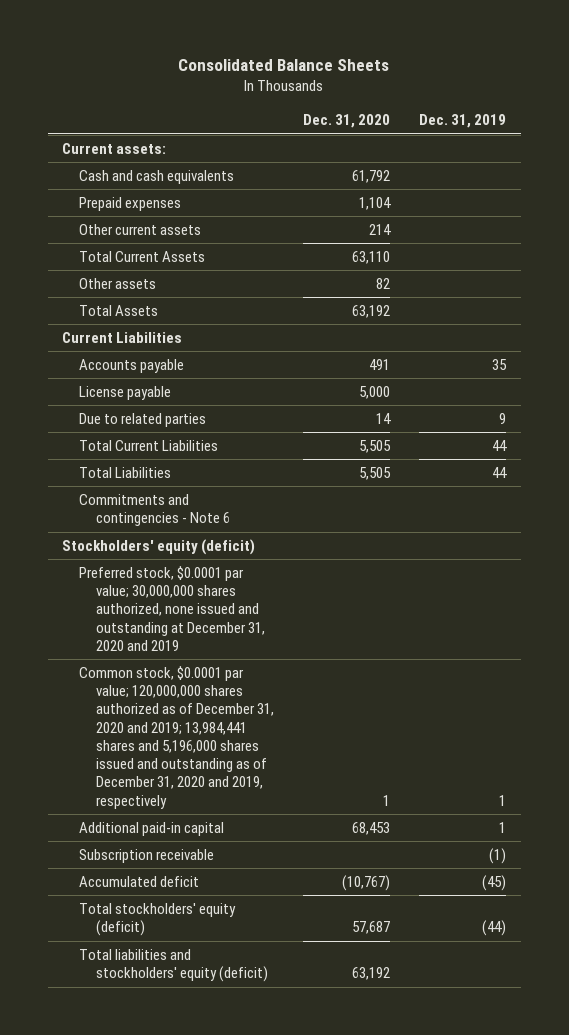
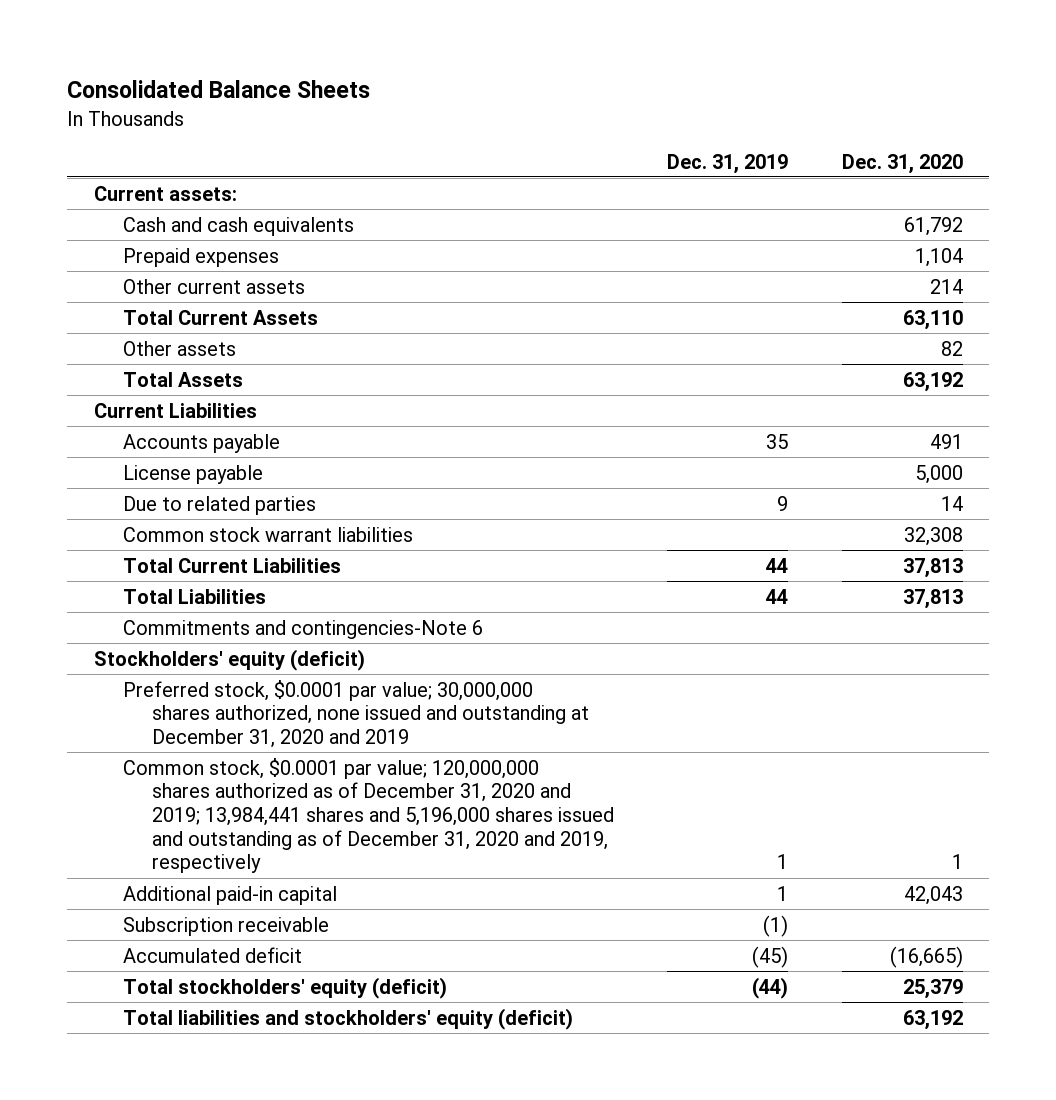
none -> [122,526,413,542] Common stock warrant liabilities
[359,439,392,453] 5,505 -> [902,557,963,578] 37,813
[359,466,392,480] 5,505 -> [902,588,963,609] 37,813
[79,493,231,527] Commitments and contingencies - Note 6 -> [122,619,483,639] Commitments and contingencies-Note 6
[352,821,391,835] 68,453 -> [903,885,963,905] 42,043
[342,874,391,891] (10,767) -> [889,945,963,968] (16,665)
[352,921,391,935] 57,687 -> [902,978,963,999] 25,379

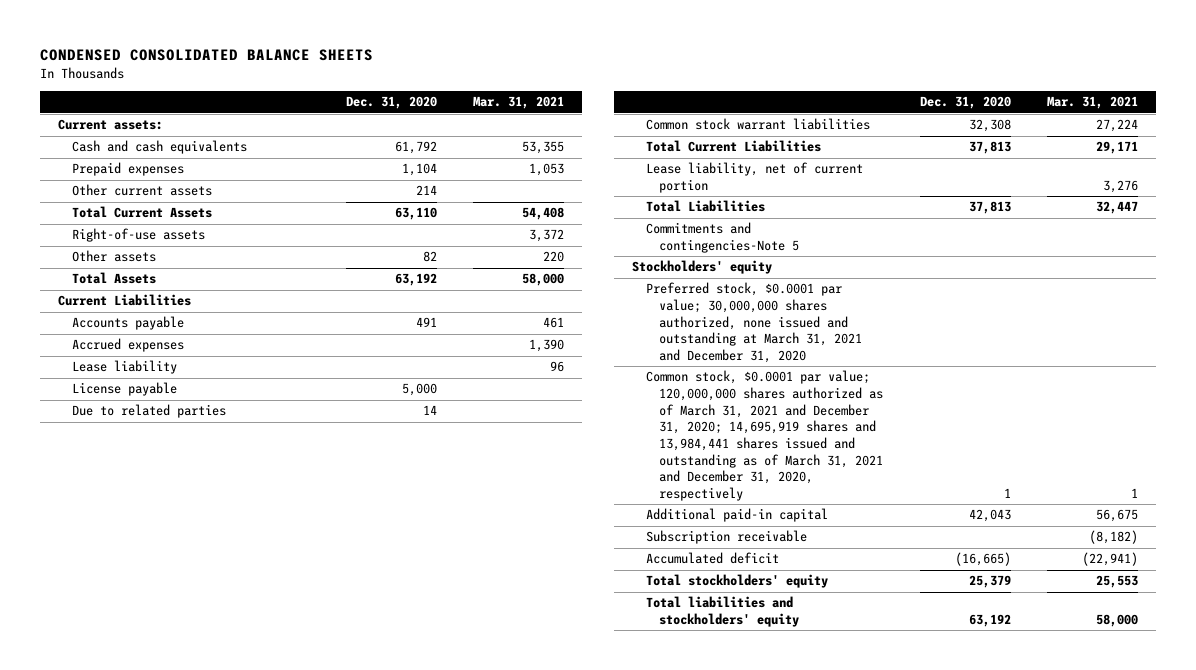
[67,80,371,99] Consolidated Balance Sheets -> [40,49,374,62] CONDENSED CONSOLIDATED BALANCE SHEETS
[667,153,789,174] Dec. 31, 2019 -> none
none -> [472,96,564,110] Mar. 31, 2021
none -> [71,228,205,243] Right-of-use assets
none -> [71,338,184,353] Accrued expenses
none -> [71,360,177,375] Lease liability
none -> [645,162,863,194] Lease liability, net of current portion
[122,619,483,639] Commitments and contingencies-Note 6 -> [645,222,800,254] Commitments and contingencies-Note 5
[93,648,365,671] Stockholders' equity (deficit) -> [632,260,773,275] Stockholders' equity
[122,679,589,748] Preferred stock, $0.0001 par value; 30,000,000 shares authorized, none issued and outstanding at December 31, 2020 and 2019 -> [645,282,863,363] Preferred stock, $0.0001 par value; 30,000,000 shares authorized, none issued and outstanding at March 31, 2021 and December 31, 2020
[122,757,614,874] Common stock, $0.0001 par value; 120,000,000 shares authorized as of December 31, 2020 and 2019; 13,984,441 shares and 5,196,000 shares issued and outstanding as of December 31, 2020 and 2019, respectively -> [645,370,884,501] Common stock, $0.0001 par value; 120,000,000 shares authorized as of March 31, 2021 and December 31, 2020; 14,695,919 shares and 13,984,441 shares issued and outstanding as of March 31, 2021 and December 31, 2020, respectively
[122,976,447,999] Total stockholders' equity (deficit) -> [645,574,828,589] Total stockholders' equity
[122,1007,573,1030] Total liabilities and stockholders' equity (deficit) -> [645,596,800,628] Total liabilities and stockholders' equity

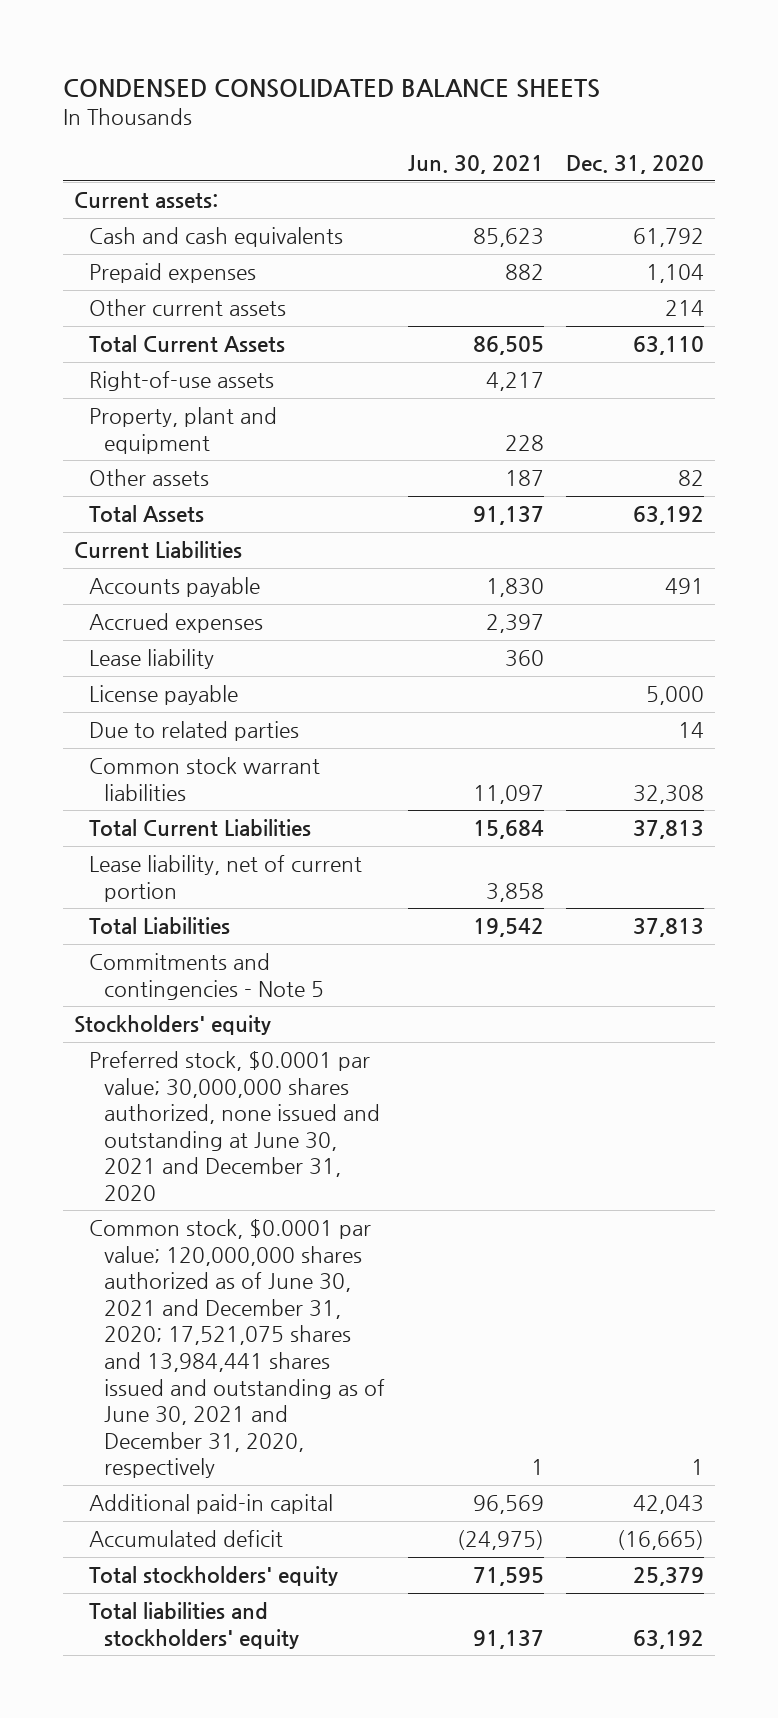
[472,96,564,110] Mar. 31, 2021 -> none
none -> [407,155,544,175] Jun. 30, 2021
none -> [89,407,278,454] Property, plant and equipment
[645,222,800,254] Commitments and contingencies-Note 5 -> [89,953,325,1000] Commitments and contingencies - Note 5
[645,282,863,363] Preferred stock, $0.0001 par value; 30,000,000 shares authorized, none issued and outstanding at March 31, 2021 and December 31, 2020 -> [89,1051,381,1201] Preferred stock, $0.0001 par value; 30,000,000 shares authorized, none issued and outstanding at June 30, 2021 and December 31, 2020
[645,370,884,501] Common stock, $0.0001 par value; 120,000,000 shares authorized as of March 31, 2021 and December 31, 2020; 14,695,919 shares and 13,984,441 shares issued and outstanding as of March 31, 2021 and December 31, 2020, respectively -> [89,1219,386,1479] Common stock, $0.0001 par value; 120,000,000 shares authorized as of June 30, 2021 and December 31, 2020; 17,521,075 shares and 13,984,441 shares issued and outstanding as of June 30, 2021 and December 31, 2020, respectively
[645,530,807,545] Subscription receivable -> none

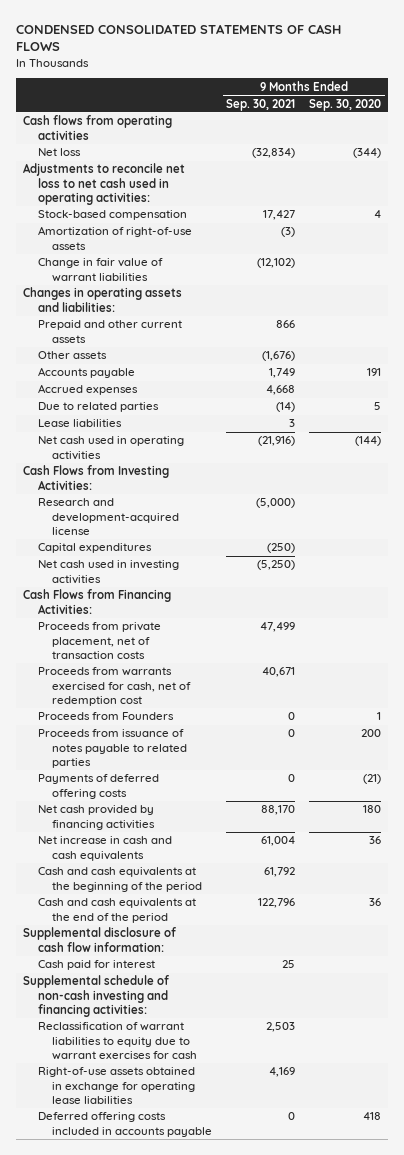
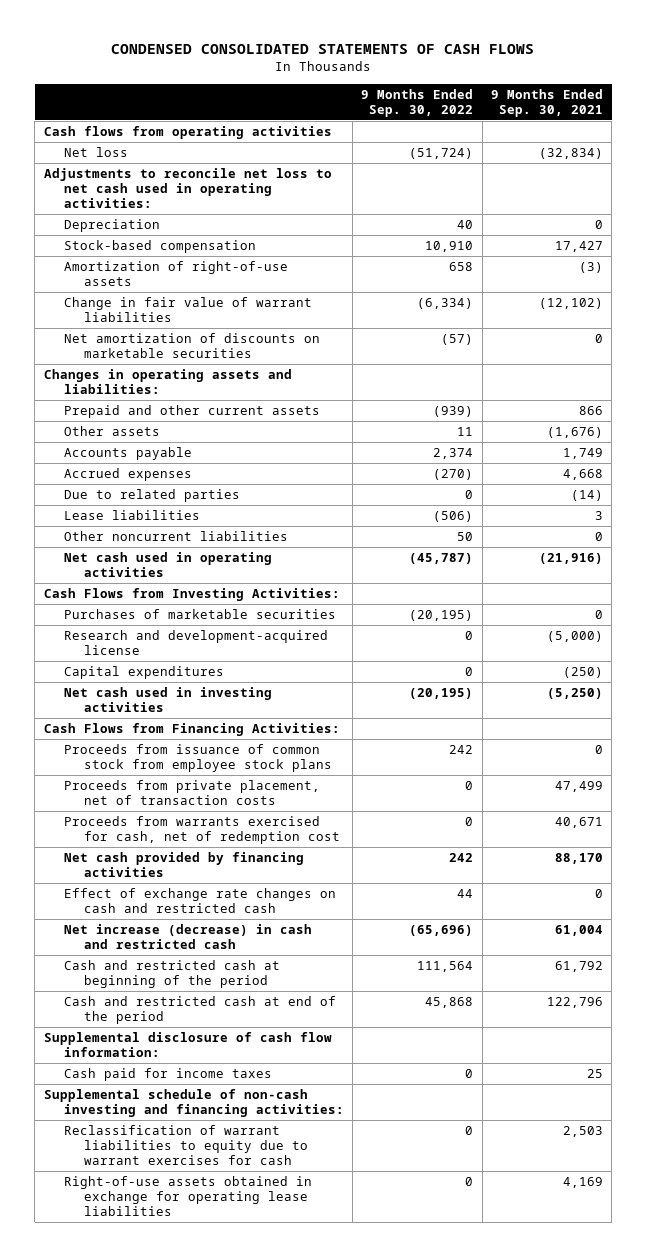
[309,98,382,111] Sep. 30, 2020 -> none
none -> [361,88,474,118] 9 Months Ended Sep. 30, 2022
none -> [63,218,160,232] Depreciation
none -> [63,332,320,359] Net amortization of discounts on marketable securities
none -> [63,530,288,541] Other noncurrent liabilities
none -> [63,608,336,619] Purchases of marketable securities
none -> [63,743,332,773] Proceeds from issuance of common stock from employee stock plans
[37,712,174,721] Proceeds from Founders -> none
[37,729,188,768] Proceeds from issuance of notes payable to related parties -> none
[37,774,159,799] Payments of deferred offering costs -> none
none -> [63,887,336,914] Effect of exchange rate changes on cash and restricted cash
[37,836,172,861] Net increase in cash and cash equivalents -> [63,923,312,950] Net increase (decrease) in cash and restricted cash
[37,867,203,892] Cash and cash equivalents at the beginning of the period -> [63,959,280,989] Cash and restricted cash at beginning of the period
[37,898,196,923] Cash and cash equivalents at the end of the period -> [63,995,336,1025] Cash and restricted cash at end of the period
[37,960,155,971] Cash paid for interest -> [63,1067,272,1081] Cash paid for income taxes
[37,1112,213,1137] Deferred offering costs included in accounts payable -> none

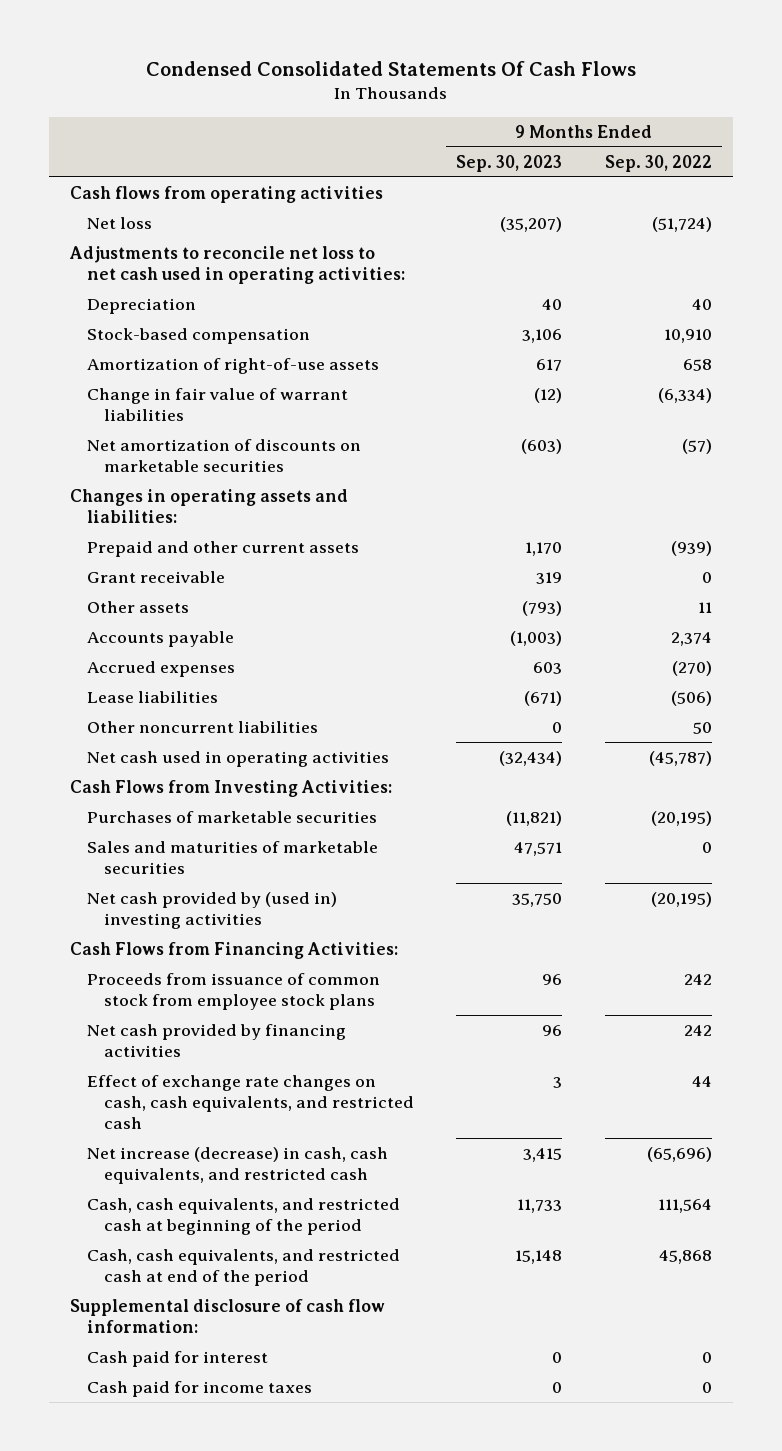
[111,44,535,55] CONDENSED CONSOLIDATED STATEMENTS OF CASH FLOWS -> [145,60,636,76] Condensed Consolidated Statements Of Cash Flows
[491,88,604,118] 9 Months Ended Sep. 30, 2021 -> none
none -> [456,154,563,172] Sep. 30, 2023
none -> [87,570,226,583] Grant receivable
[63,488,240,502] Due to related parties -> none
[63,629,328,656] Research and development-acquired license -> none
[63,665,224,679] Capital expenditures -> none
none -> [87,840,379,874] Sales and maturities of marketable securities
[63,686,272,713] Net cash used in investing activities -> [87,891,338,929] Net cash provided by (used in) investing activities
[63,779,320,806] Proceeds from private placement, net of transaction costs -> none
[63,815,340,845] Proceeds from warrants exercised for cash, net of redemption cost -> none
[63,887,336,914] Effect of exchange rate changes on cash and restricted cash -> [87,1074,415,1129] Effect of exchange rate changes on cash, cash equivalents, and restricted cash
[63,923,312,950] Net increase (decrease) in cash and restricted cash -> [87,1146,389,1184] Net increase (decrease) in cash, cash equivalents, and restricted cash
[63,959,280,989] Cash and restricted cash at beginning of the period -> [87,1197,401,1235] Cash, cash equivalents, and restricted cash at beginning of the period
[63,995,336,1025] Cash and restricted cash at end of the period -> [87,1248,401,1286] Cash, cash equivalents, and restricted cash at end of the period
none -> [87,1350,269,1367] Cash paid for interest
[43,1088,344,1118] Supplemental schedule of non-cash investing and financing activities: -> none
[63,1124,308,1166] Reclassification of warrant liabilities to equity due to warrant exercises for cash -> none
[63,1175,312,1217] Right-of-use assets obtained in exchange for operating lease liabilities -> none

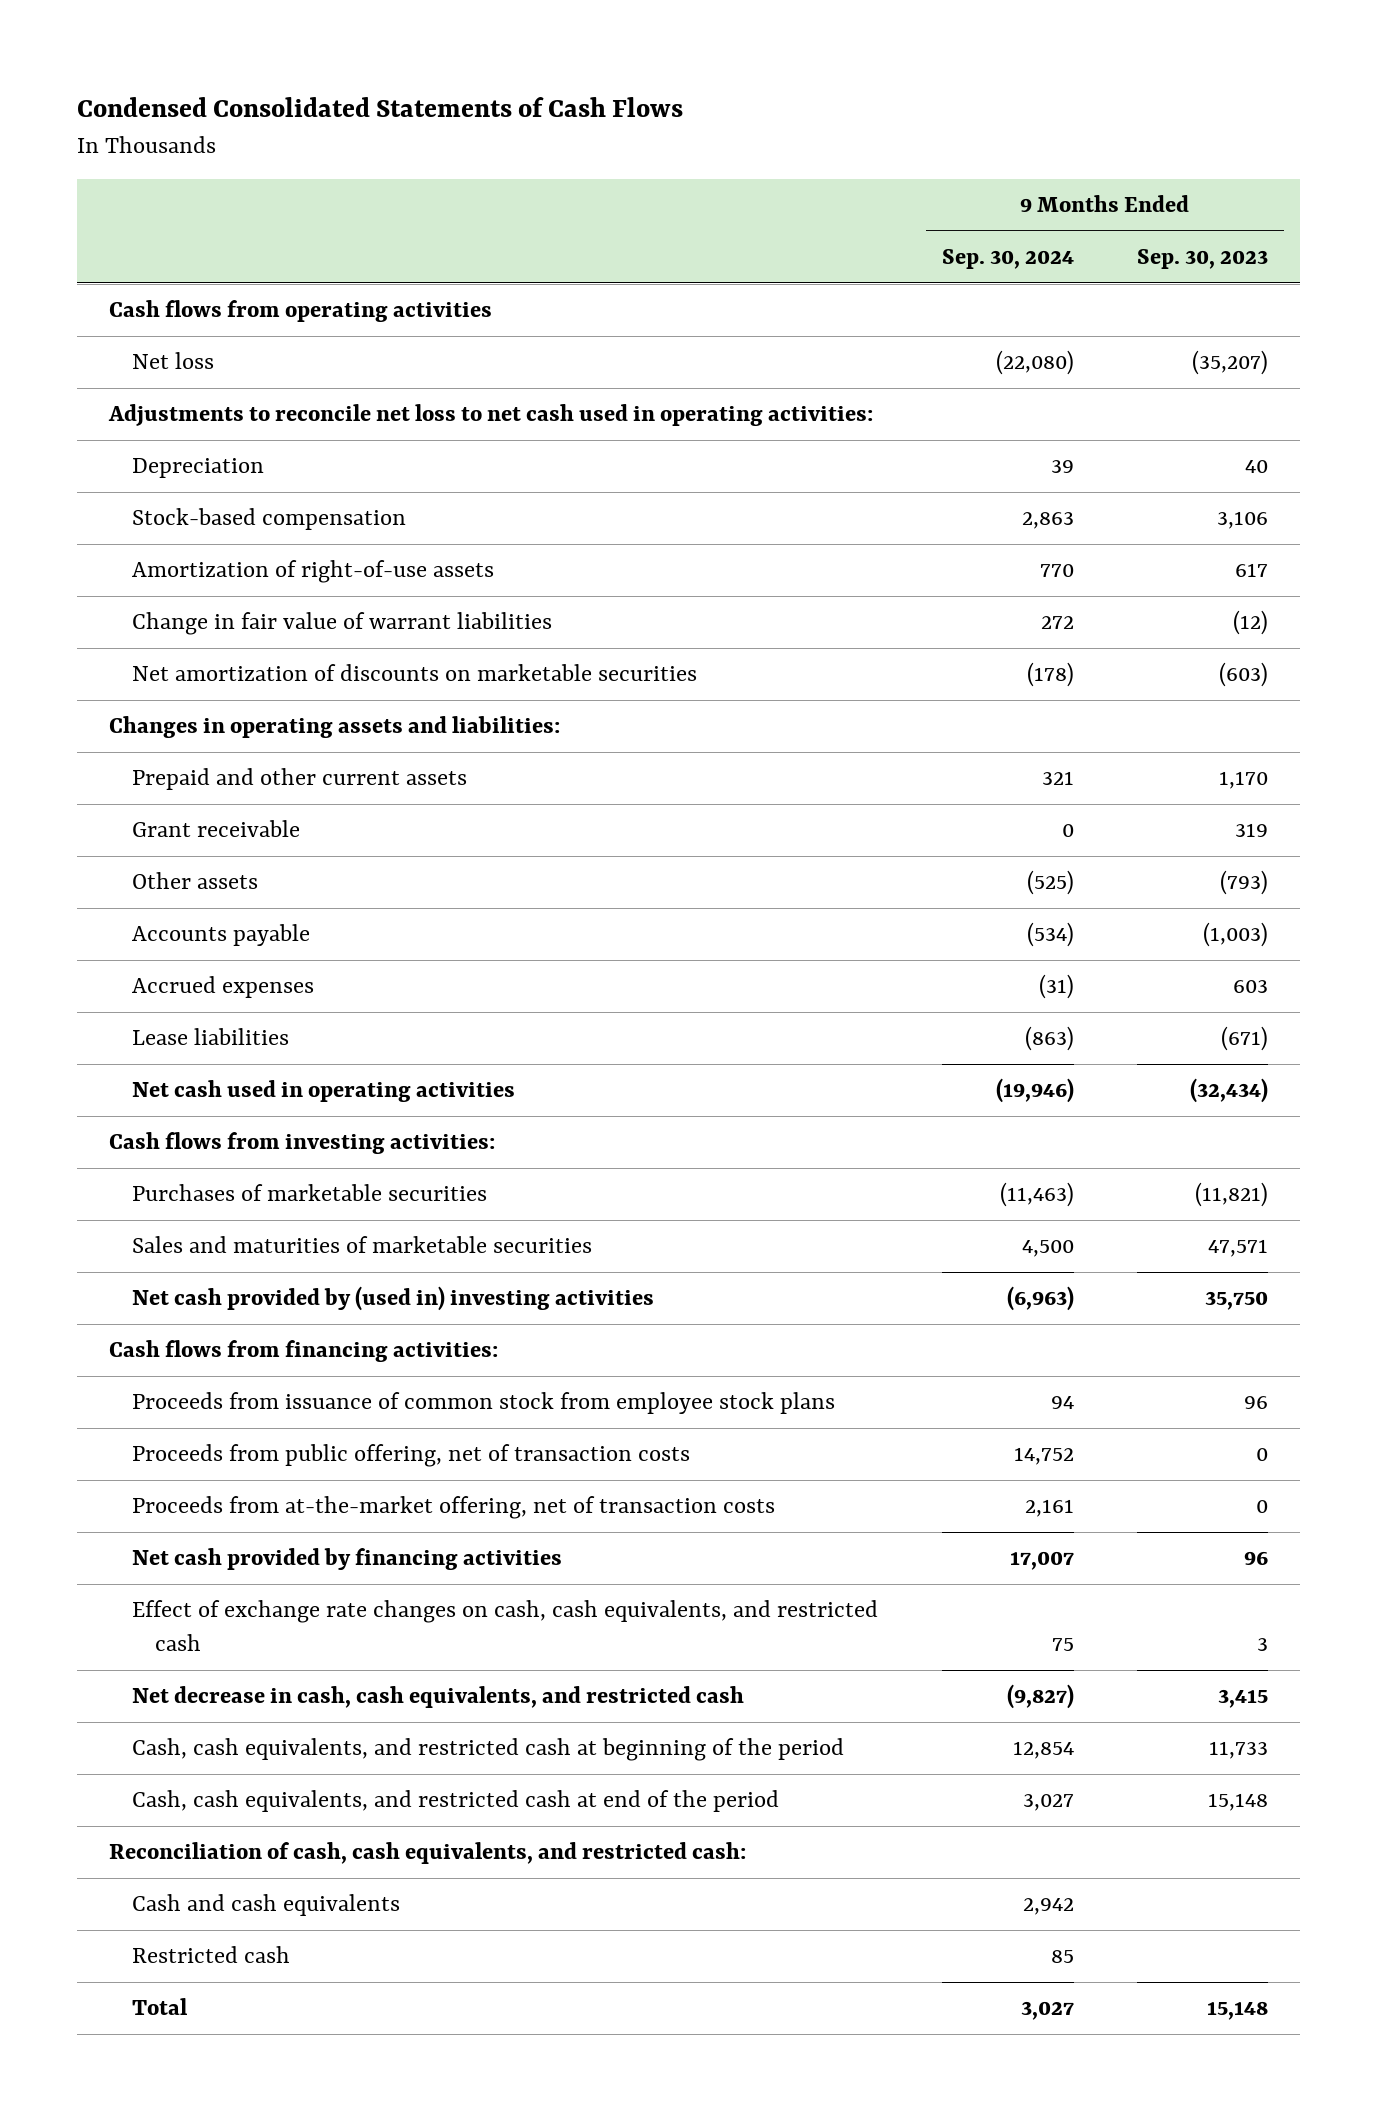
[145,60,636,76] Condensed Consolidated Statements Of Cash Flows -> [76,97,683,118] Condensed Consolidated Statements of Cash Flows
[604,154,712,172] Sep. 30, 2022 -> none
none -> [941,249,1074,270] Sep. 30, 2024
[87,720,319,733] Other noncurrent liabilities -> none
[69,779,392,797] Cash Flows from Investing Activities: -> [108,1132,495,1155] Cash flows from investing activities:
[69,941,398,959] Cash Flows from Financing Activities: -> [108,1340,498,1363] Cash flows from financing activities:
none -> [131,1444,690,1468] Proceeds from public offering, net of transaction costs
none -> [131,1496,775,1520] Proceeds from at-the-market offering, net of transaction costs
[87,1146,389,1184] Net increase (decrease) in cash, cash equivalents, and restricted cash -> [131,1686,744,1709] Net decrease in cash, cash equivalents, and restricted cash
[69,1298,385,1333] Supplemental disclosure of cash flow information: -> none
[87,1350,269,1367] Cash paid for interest -> none
[87,1380,313,1397] Cash paid for income taxes -> none
none -> [108,1842,746,1865] Reconciliation of cash, cash equivalents, and restricted cash:
none -> [131,1894,400,1917] Cash and cash equivalents
none -> [131,1946,290,1964] Restricted cash
none -> [131,1998,187,2016] Total

